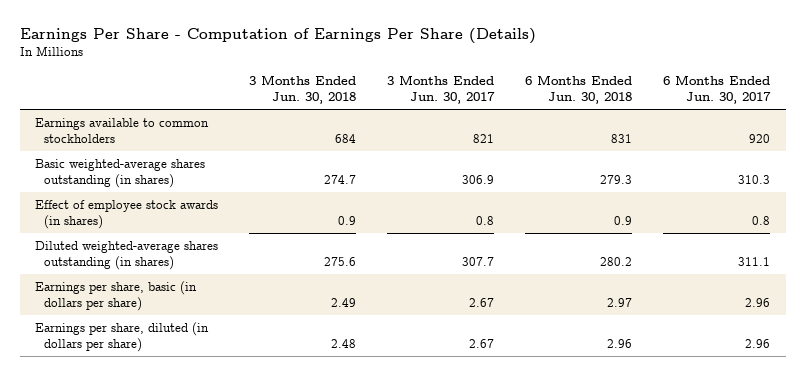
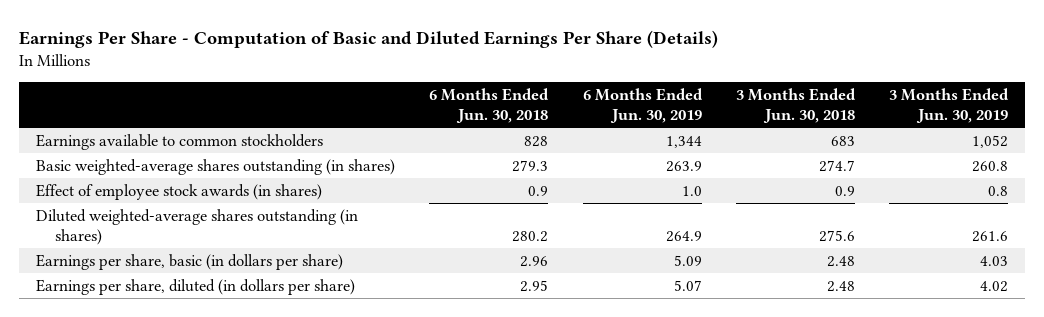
[19,28,536,45] Earnings Per Share - Computation of Earnings Per Share (Details) -> [18,30,718,49] Earnings Per Share - Computation of Basic and Diluted Earnings Per Share (Details)
[387,74,496,104] 3 Months Ended Jun. 30, 2017 -> none
[663,74,772,104] 6 Months Ended Jun. 30, 2017 -> none
none -> [582,88,703,124] 6 Months Ended Jun. 30, 2019
none -> [889,88,1010,124] 3 Months Ended Jun. 30, 2019
[335,133,357,143] 684 -> [830,135,855,146] 683
[611,133,633,143] 831 -> [524,135,549,147] 828
[331,297,357,307] 2.49 -> [826,255,855,267] 2.48
[607,297,633,307] 2.97 -> [520,255,549,267] 2.96
[607,338,633,348] 2.96 -> [520,279,549,292] 2.95

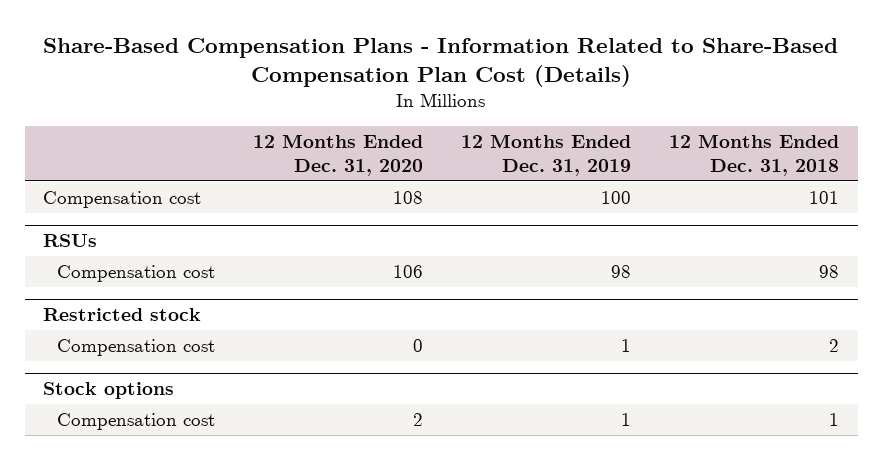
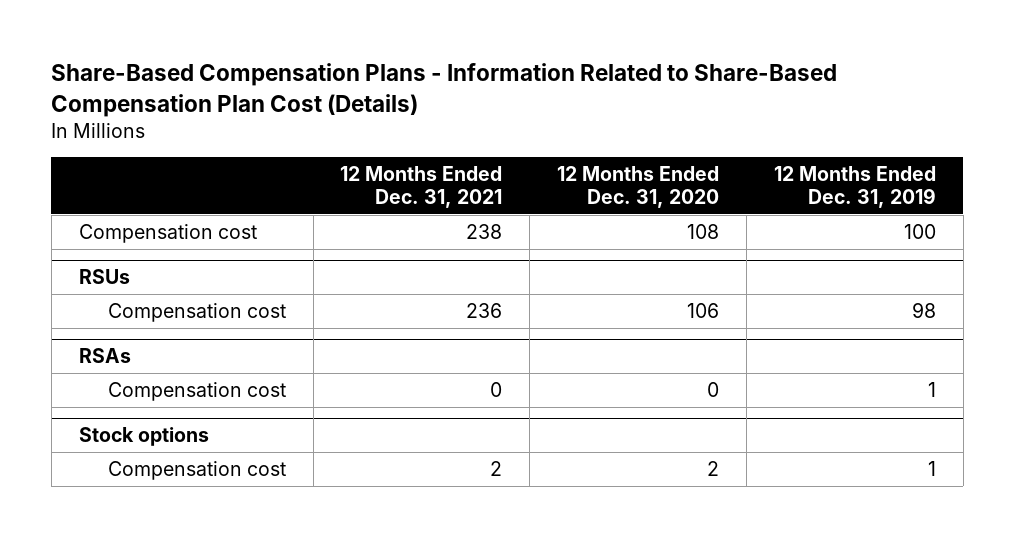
[668,133,839,176] 12 Months Ended Dec. 31, 2018 -> none
none -> [340,166,503,209] 12 Months Ended Dec. 31, 2021
[43,307,202,321] Restricted stock -> [78,348,131,364] RSAs

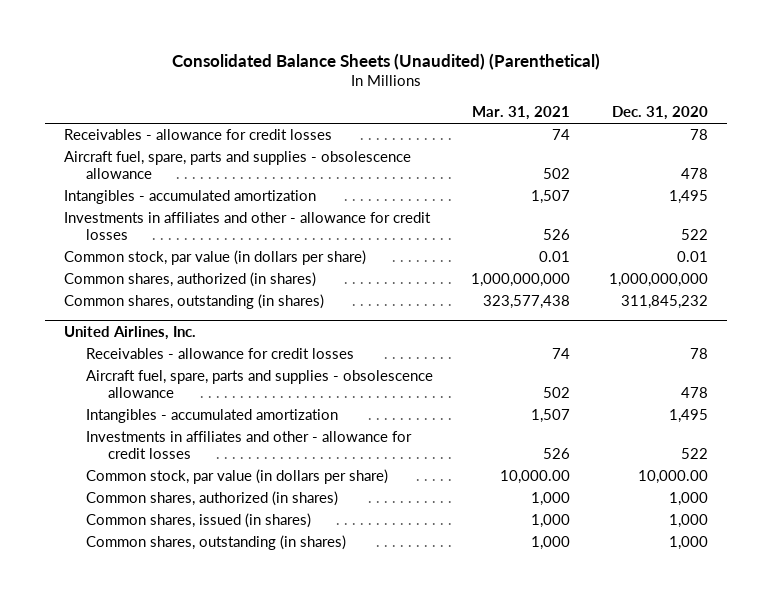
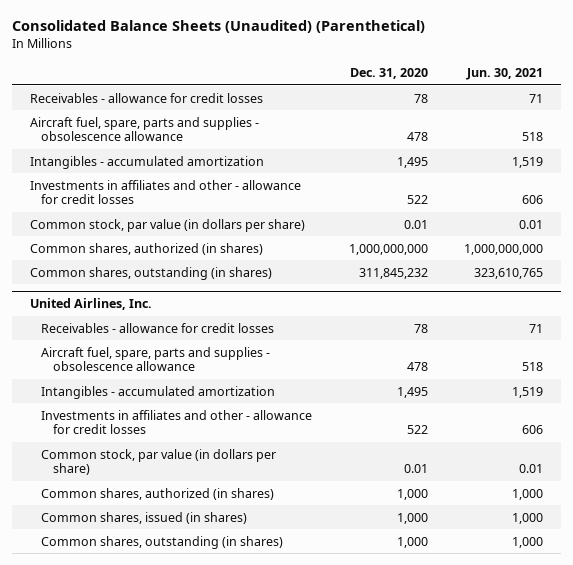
[472,106,571,121] Mar. 31, 2021 -> none
none -> [465,68,543,81] Jun. 30, 2021
[637,470,708,485] 10,000.00 -> [403,464,428,474] 0.01

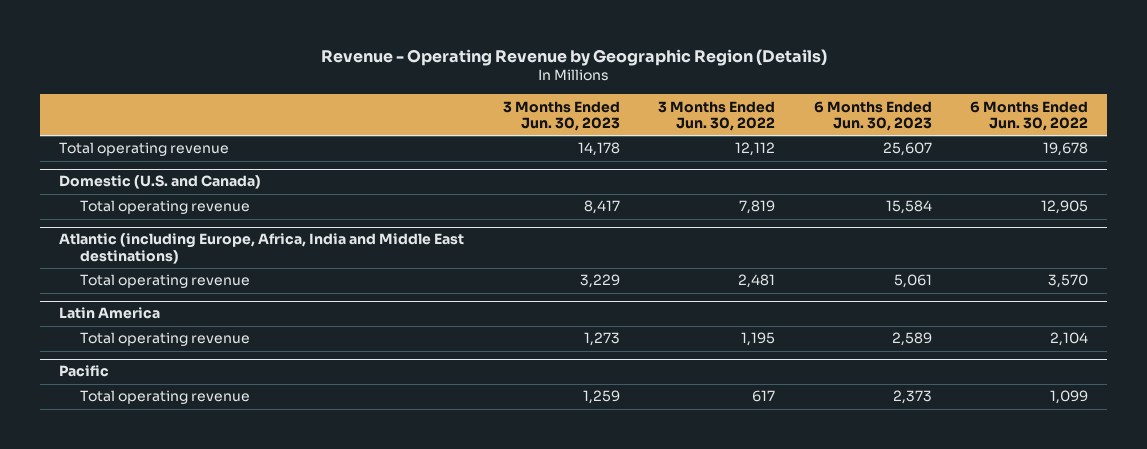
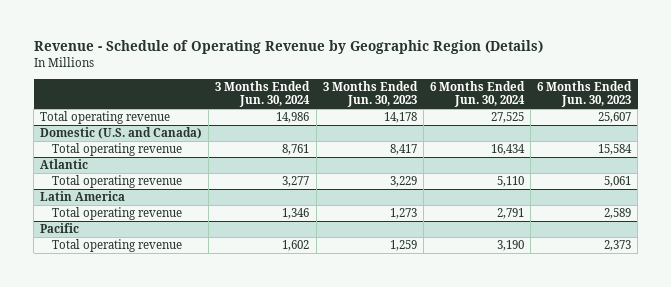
[320,48,827,66] Revenue - Operating Revenue by Geographic Region (Details) -> [33,40,543,55] Revenue - Schedule of Operating Revenue by Geographic Region (Details)
[658,100,776,131] 3 Months Ended Jun. 30, 2022 -> none
[970,100,1089,131] 6 Months Ended Jun. 30, 2022 -> none
none -> [215,80,311,108] 3 Months Ended Jun. 30, 2024
none -> [430,80,526,108] 6 Months Ended Jun. 30, 2024
[59,233,465,264] Atlantic (including Europe, Africa, India and Middle East destinations) -> [40,159,89,170] Atlantic

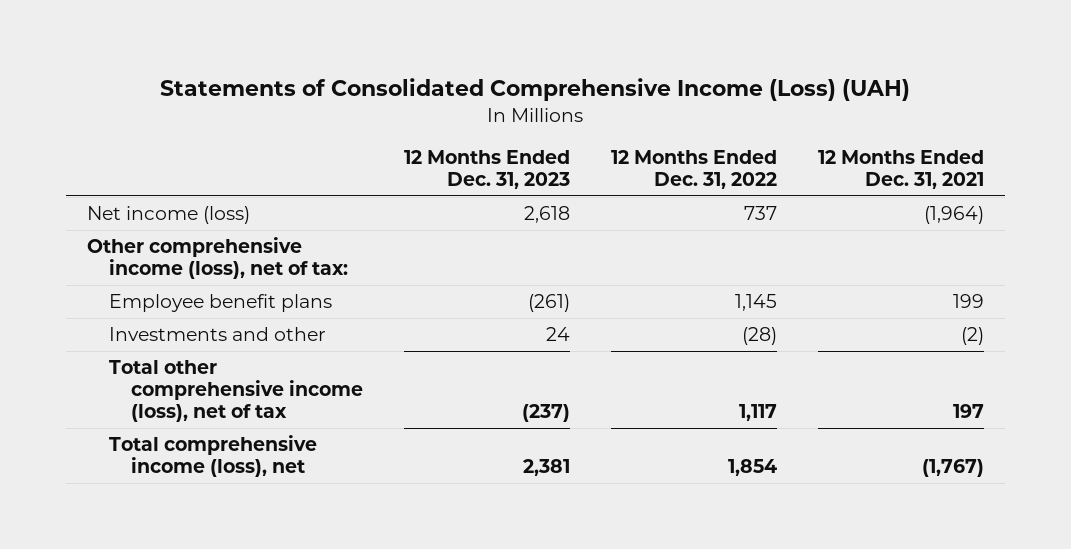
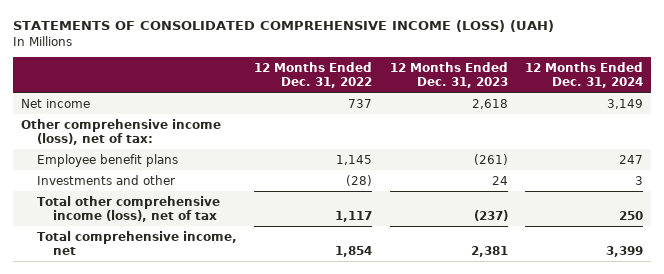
[160,77,911,101] Statements of Consolidated Comprehensive Income (Loss) (UAH) -> [12,20,554,33] STATEMENTS OF CONSOLIDATED COMPREHENSIVE INCOME (LOSS) (UAH)
[818,150,985,190] 12 Months Ended Dec. 31, 2021 -> none
none -> [524,61,643,88] 12 Months Ended Dec. 31, 2024
[86,206,250,225] Net income (loss) -> [21,98,91,108] Net income
[108,435,317,478] Total comprehensive income (loss), net -> [37,230,238,255] Total comprehensive income, net

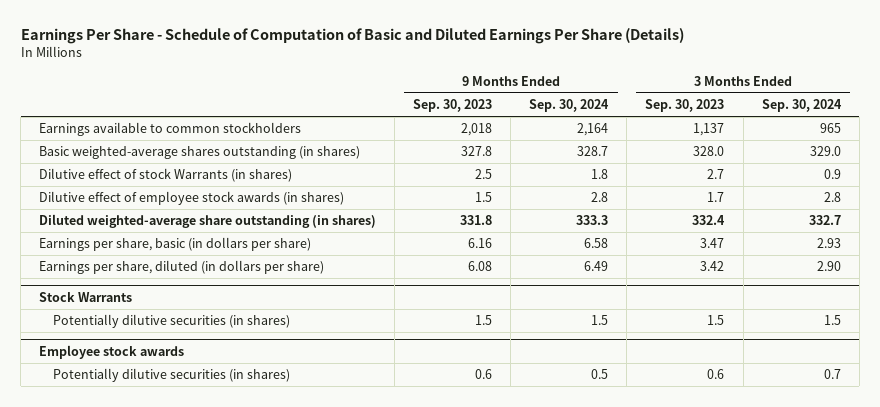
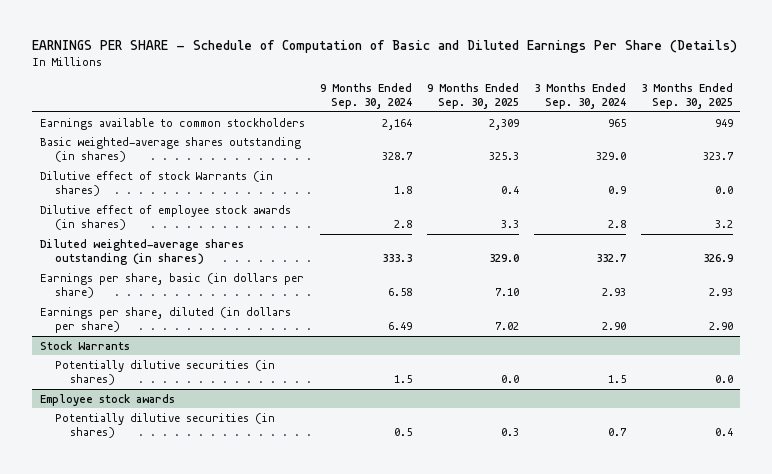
[20,28,684,45] Earnings Per Share - Schedule of Computation of Basic and Diluted Earnings Per Share (Details) -> [32,40,738,54] EARNINGS PER SHARE - Schedule of Computation of Basic and Diluted Earnings Per Share (Details)
[413,99,493,113] Sep. 30, 2023 -> none
[645,99,725,113] Sep. 30, 2023 -> none
none -> [426,82,519,110] 9 Months Ended Sep. 30, 2025
none -> [640,82,733,110] 3 Months Ended Sep. 30, 2025
[39,214,377,229] Diluted weighted-average share outstanding (in shares) -> [39,238,244,266] Diluted weighted-average shares outstanding (in shares)

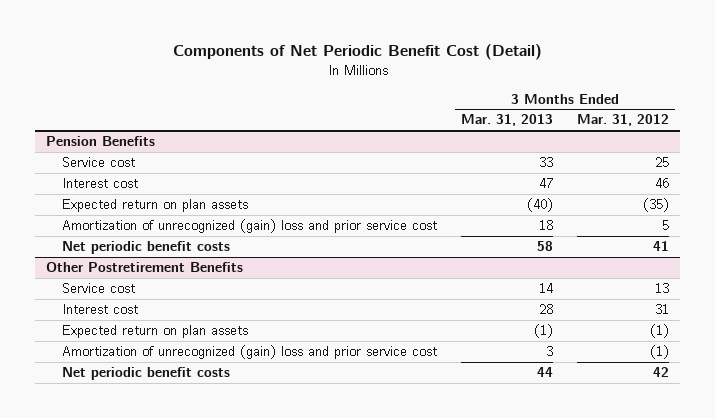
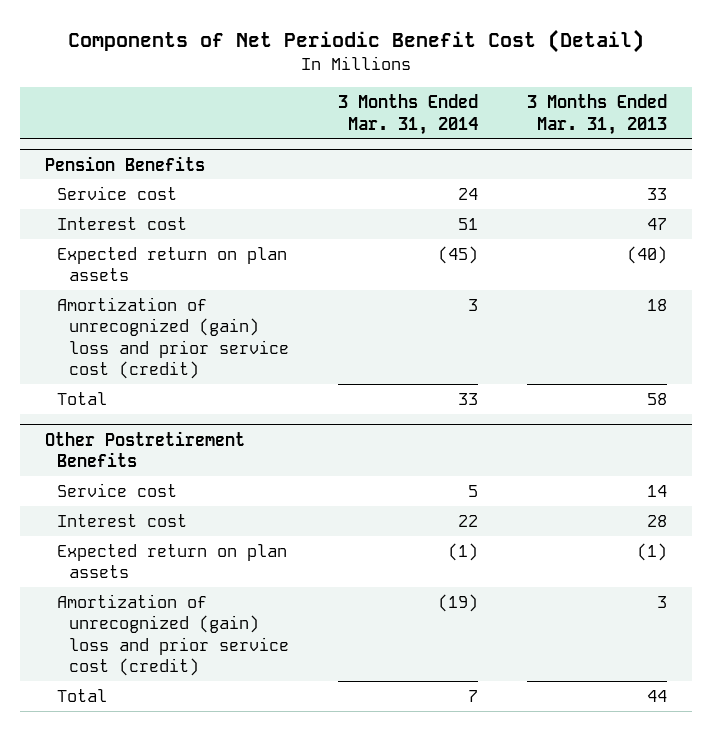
[576,114,669,127] Mar. 31, 2012 -> none
none -> [338,94,479,135] 3 Months Ended Mar. 31, 2014
[62,219,438,234] Amortization of unrecognized (gain) loss and prior service cost -> [56,296,289,380] Amortization of unrecognized (gain) loss and prior service cost (credit)
[62,241,231,255] Net periodic benefit costs -> [56,391,107,405] Total
[62,345,438,360] Amortization of unrecognized (gain) loss and prior service cost -> [56,593,289,677] Amortization of unrecognized (gain) loss and prior service cost (credit)
[62,367,231,381] Net periodic benefit costs -> [56,688,107,702] Total

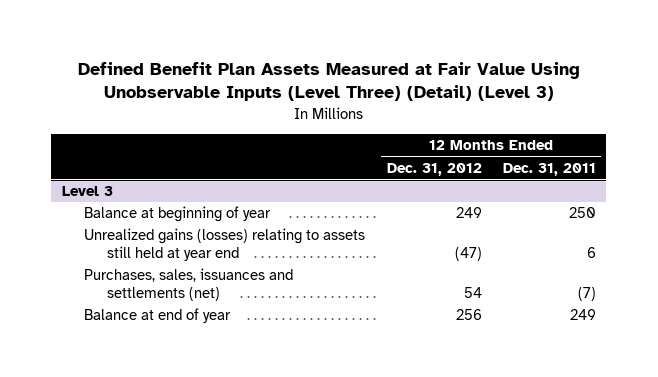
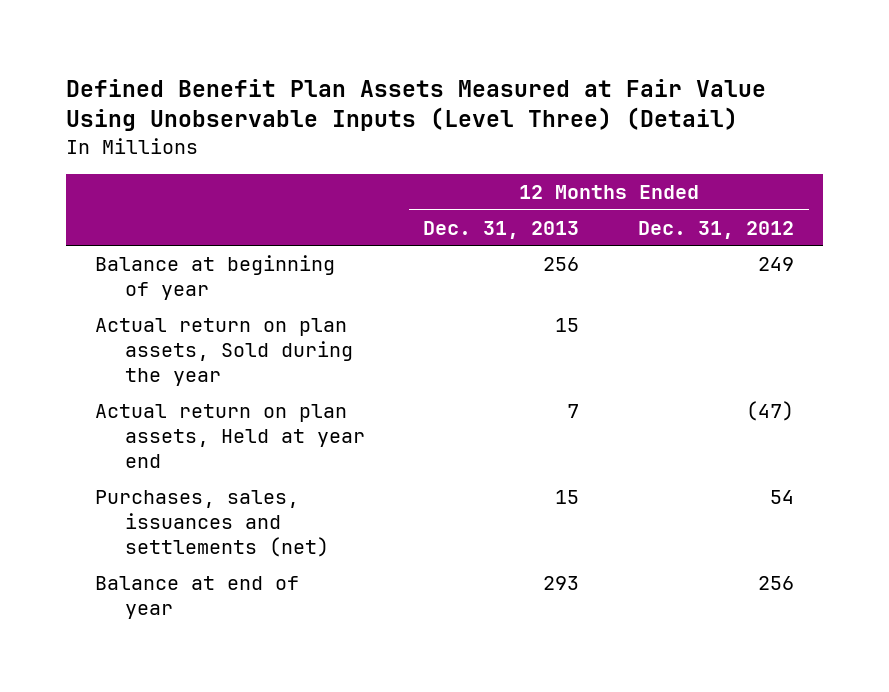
[77,61,580,102] Defined Benefit Plan Assets Measured at Fair Value Using Unobservable Inputs (Level Three) (Detail) (Level 3) -> [65,78,766,132] Defined Benefit Plan Assets Measured at Fair Value Using Unobservable Inputs (Level Three) (Detail)
[502,162,596,176] Dec. 31, 2011 -> none
none -> [423,220,580,239] Dec. 31, 2013
[61,186,113,197] Level 3 -> none
none -> [95,318,353,387] Actual return on plan assets, Sold during the year
[84,228,366,262] Unrealized gains (losses) relating to assets still held at year end -> [95,404,365,469] Actual return on plan assets, Held at year end

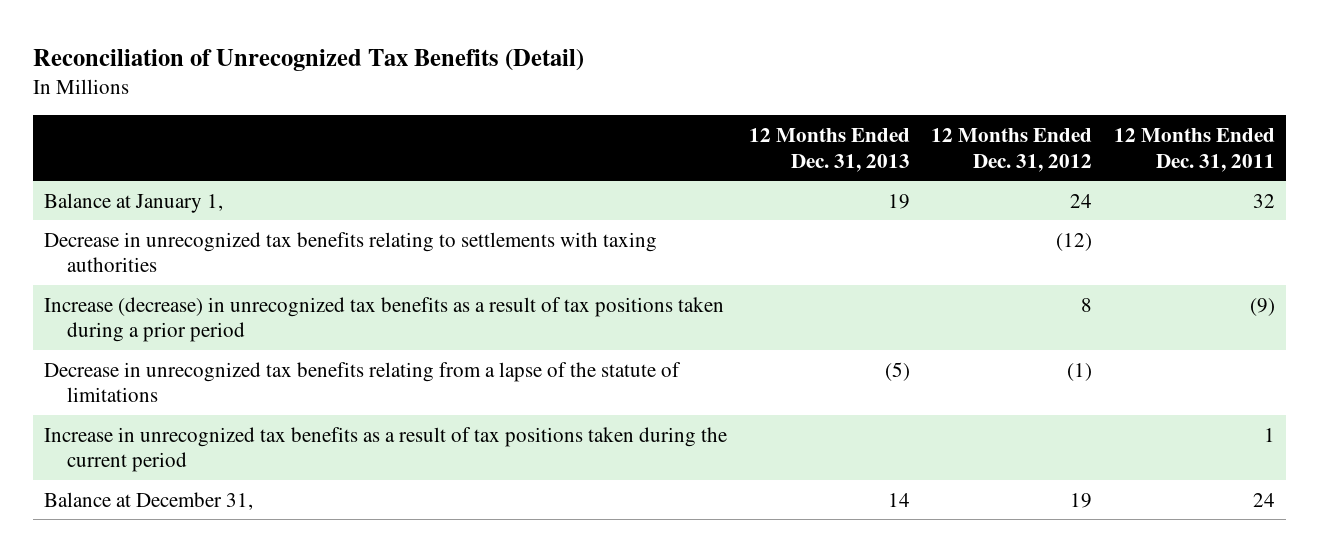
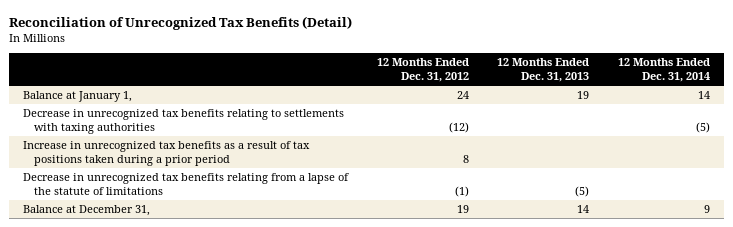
[1113,127,1275,172] 12 Months Ended Dec. 31, 2011 -> none
none -> [617,58,710,83] 12 Months Ended Dec. 31, 2014
[43,296,724,343] Increase (decrease) in unrecognized tax benefits as a result of tax positions taken during a prior period -> [23,141,311,167] Increase in unrecognized tax benefits as a result of tax positions taken during a prior period
[43,426,727,473] Increase in unrecognized tax benefits as a result of tax positions taken during the current period -> none

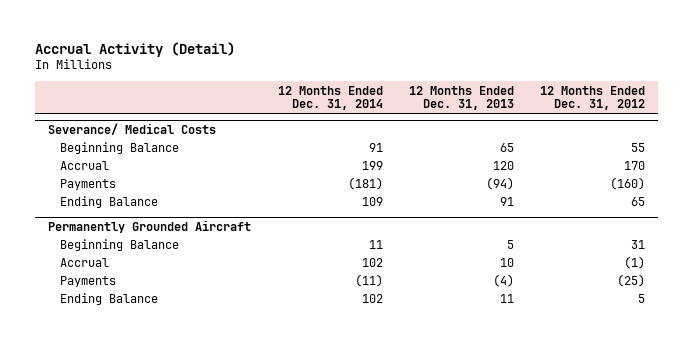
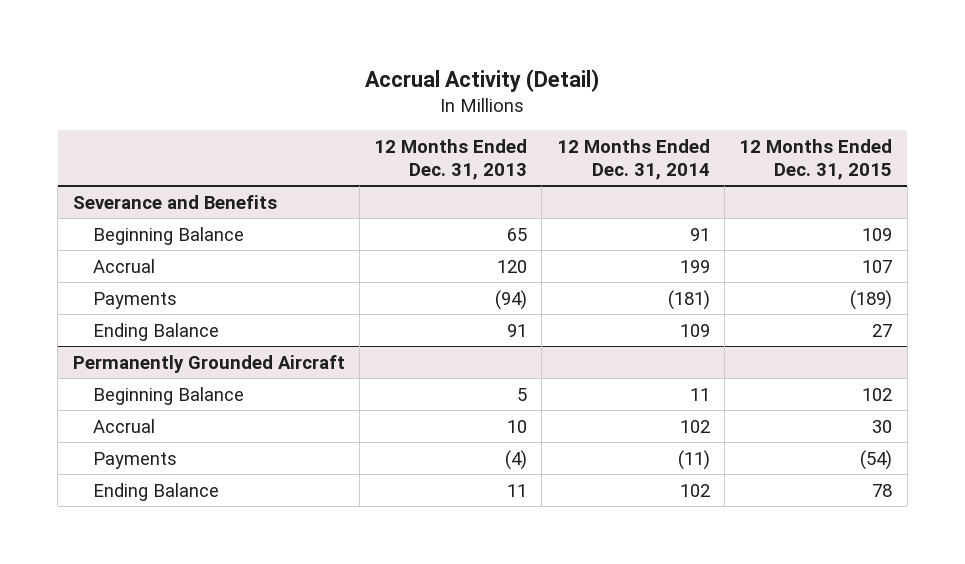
[540,85,646,111] 12 Months Ended Dec. 31, 2012 -> none
none -> [739,138,893,180] 12 Months Ended Dec. 31, 2015
[48,123,217,136] Severance/ Medical Costs -> [72,194,277,209] Severance and Benefits

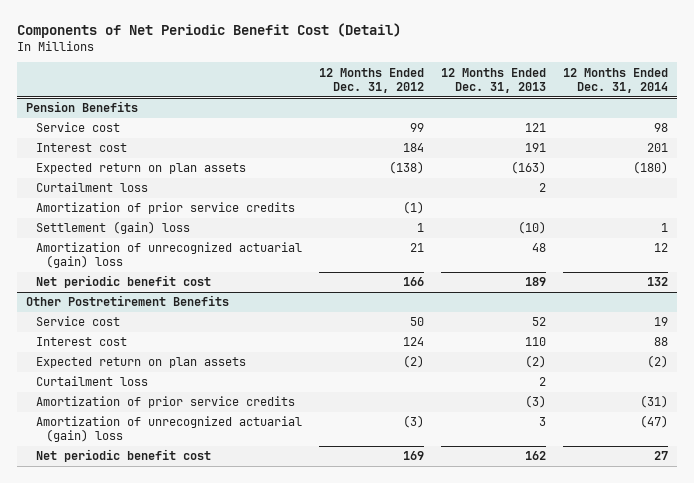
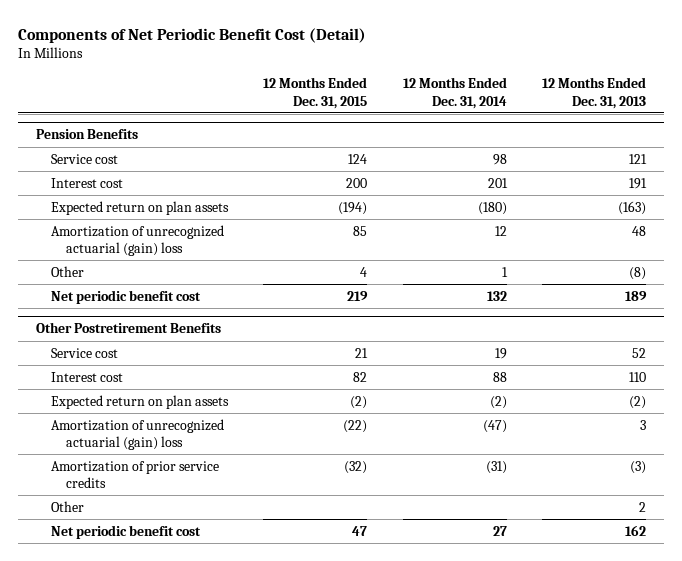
[318,67,424,93] 12 Months Ended Dec. 31, 2012 -> none
none -> [263,77,368,109] 12 Months Ended Dec. 31, 2015
[35,182,148,193] Curtailment loss -> none
[35,202,295,215] Amortization of prior service credits -> none
[35,221,190,235] Settlement (gain) loss -> none
none -> [51,265,85,277] Other
[35,376,148,387] Curtailment loss -> none
[35,396,295,409] Amortization of prior service credits -> [51,460,220,488] Amortization of prior service credits
none -> [51,500,85,512] Other

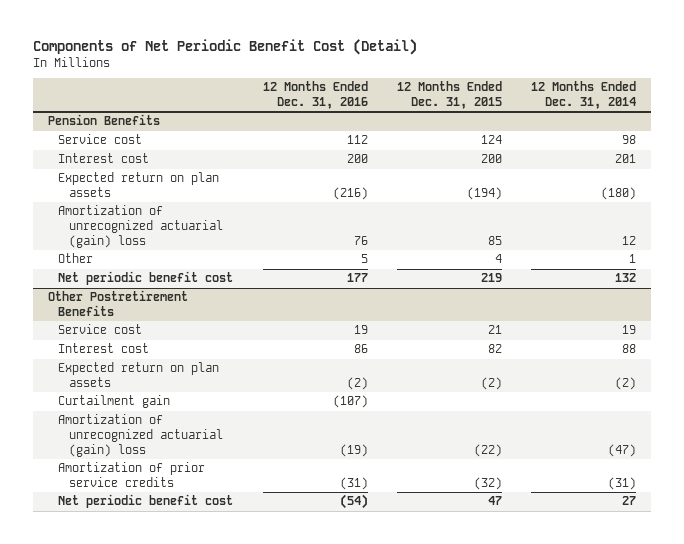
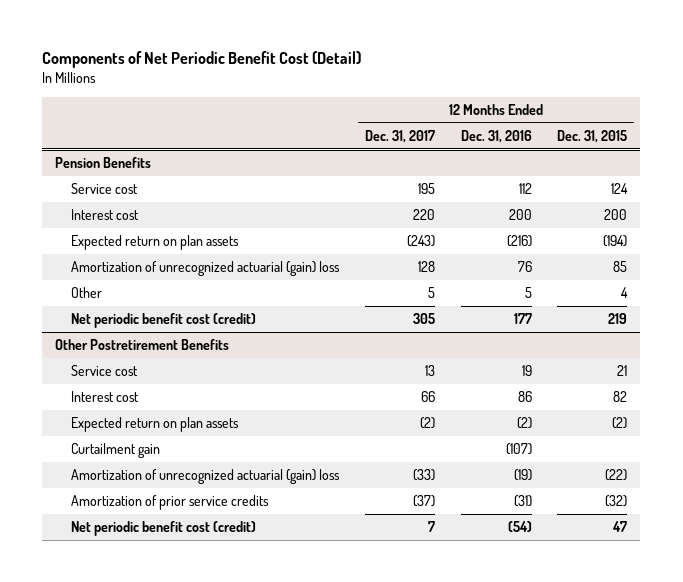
[531,81,637,110] 12 Months Ended Dec. 31, 2014 -> none
none -> [364,129,435,143] Dec. 31, 2017
[58,271,234,286] Net periodic benefit cost -> [71,313,257,329] Net periodic benefit cost (credit)
[58,494,234,509] Net periodic benefit cost -> [71,521,257,537] Net periodic benefit cost (credit)

